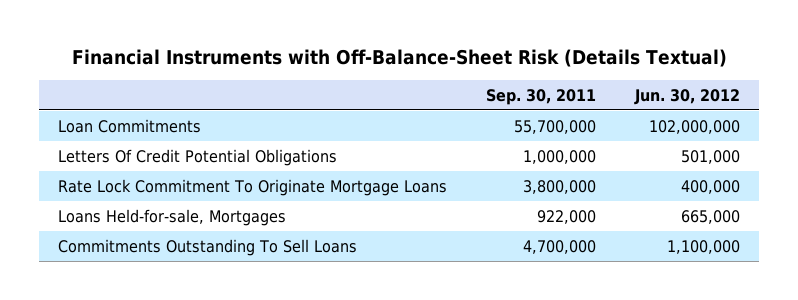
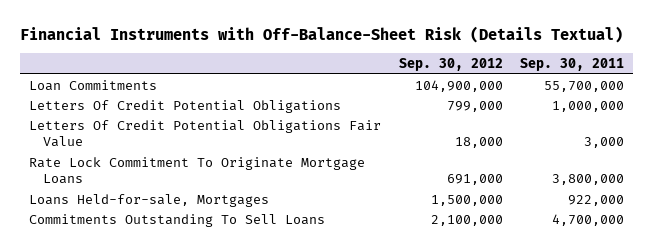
[633,88,740,105] Jun. 30, 2012 -> none
none -> [398,57,503,71] Sep. 30, 2012
none -> [29,119,382,148] Letters Of Credit Potential Obligations Fair Value

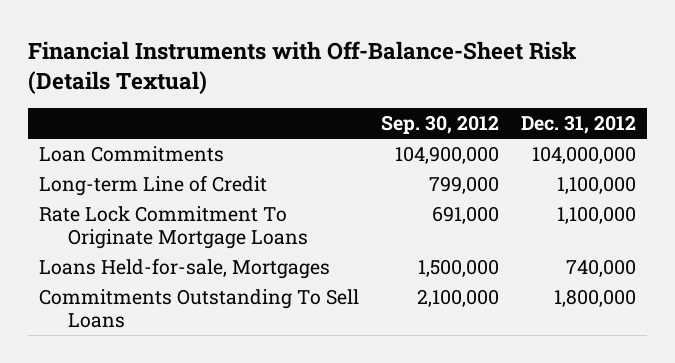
[520,57,625,71] Sep. 30, 2011 -> none
none -> [520,115,636,135] Dec. 31, 2012
[29,119,382,148] Letters Of Credit Potential Obligations Fair Value -> none
[29,99,342,113] Letters Of Credit Potential Obligations -> [39,174,268,196] Long-term Line of Credit

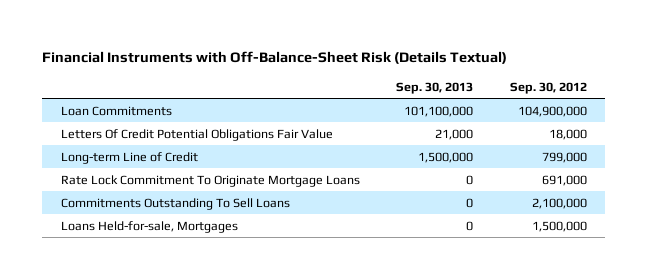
[520,115,636,135] Dec. 31, 2012 -> none
none -> [396,81,474,94] Sep. 30, 2013
none -> [60,128,333,141] Letters Of Credit Potential Obligations Fair Value
[39,257,331,279] Loans Held-for-sale, Mortgages -> [60,220,238,233] Loans Held-for-sale, Mortgages

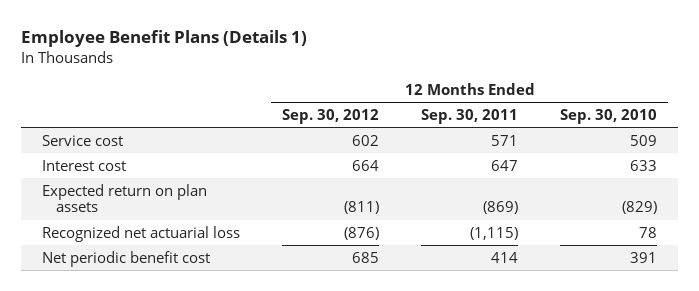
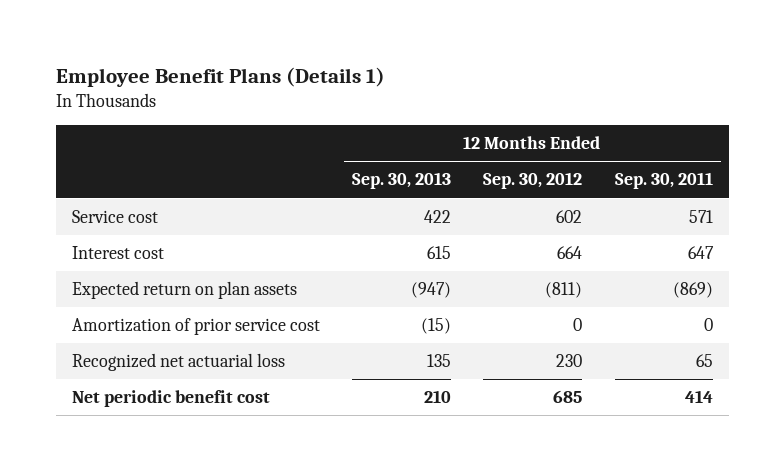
[560,108,658,124] Sep. 30, 2010 -> none
none -> [352,172,452,190] Sep. 30, 2013
none -> [71,318,320,336] Amortization of prior service cost
[343,226,379,240] (876) -> [556,354,583,368] 230
[470,226,519,240] (1,115) -> [695,354,713,368] 65

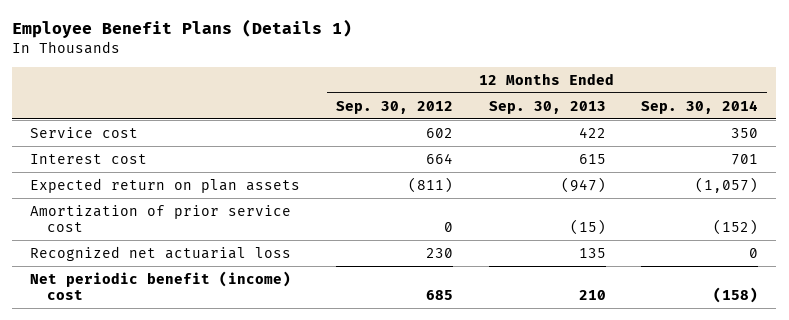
[614,172,713,190] Sep. 30, 2011 -> none
none -> [641,99,759,114] Sep. 30, 2014
[71,390,270,408] Net periodic benefit cost -> [30,270,292,301] Net periodic benefit (income) cost

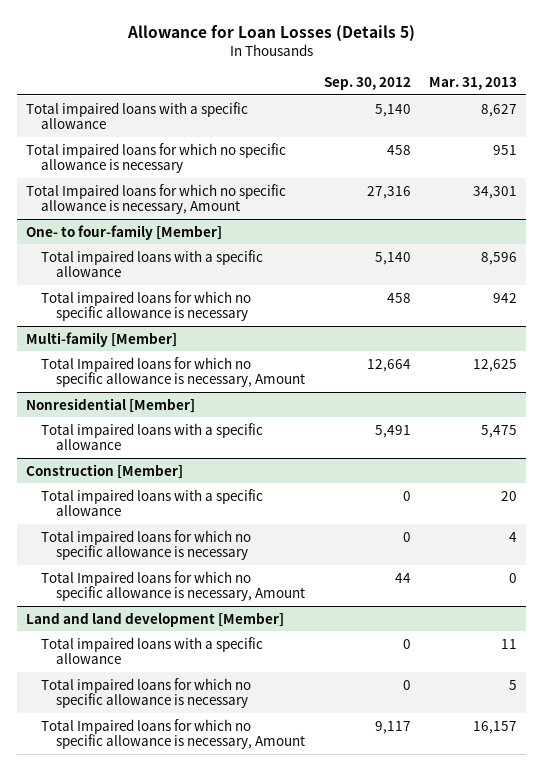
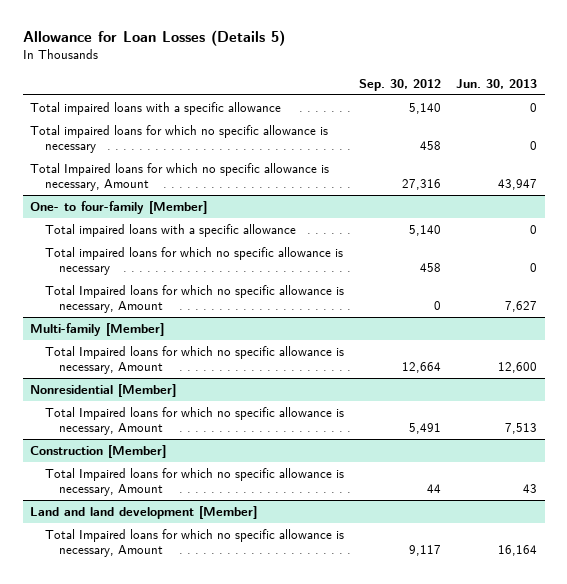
[428,76,517,90] Mar. 31, 2013 -> none
none -> [456,78,538,89] Jun. 30, 2013
none -> [44,284,344,313] Total Impaired loans for which no specific allowance is necessary, Amount
[41,422,264,451] Total impaired loans with a specific allowance -> [44,406,344,435] Total Impaired loans for which no specific allowance is necessary, Amount
[41,488,264,517] Total impaired loans with a specific allowance -> none
[41,529,252,561] Total impaired loans for which no specific allowance is necessary -> none
[41,636,264,665] Total impaired loans with a specific allowance -> none
[41,677,252,709] Total impaired loans for which no specific allowance is necessary -> none

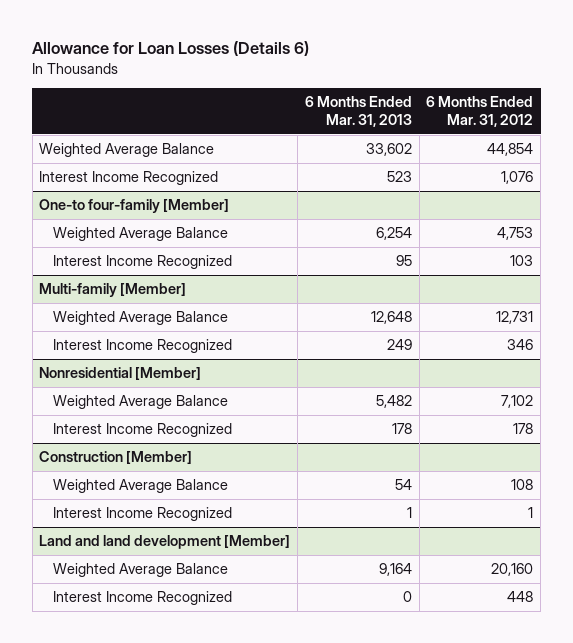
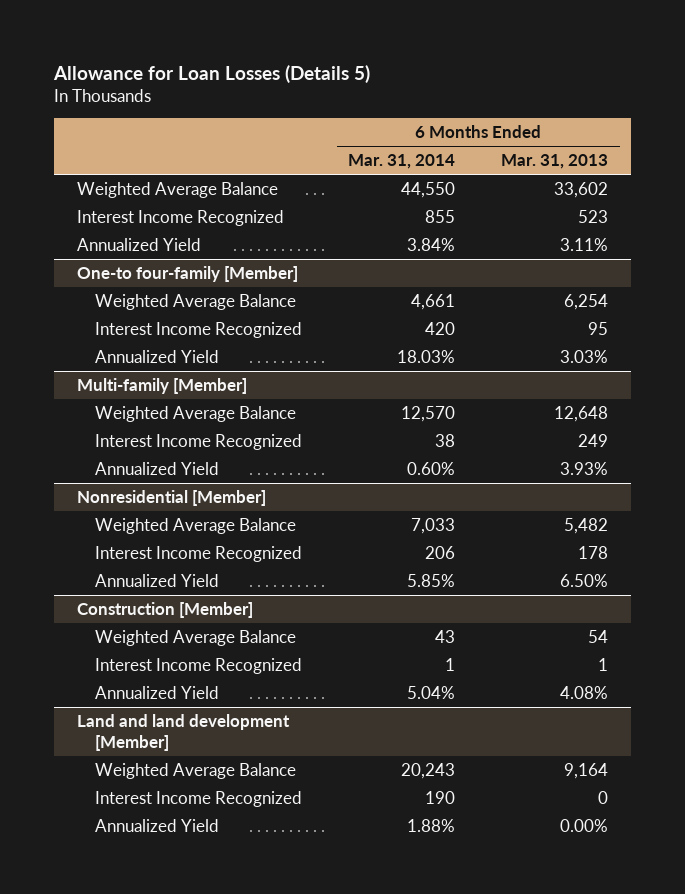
[32,41,310,57] Allowance for Loan Losses (Details 6) -> [52,64,370,83] Allowance for Loan Losses (Details 5)
[426,96,534,127] 6 Months Ended Mar. 31, 2012 -> none
none -> [348,154,456,170] Mar. 31, 2014
none -> [76,237,201,251] Annualized Yield
none -> [95,349,220,363] Annualized Yield
none -> [95,461,220,475] Annualized Yield
none -> [95,573,220,587] Annualized Yield
none -> [95,685,220,699] Annualized Yield
none -> [95,818,220,832] Annualized Yield

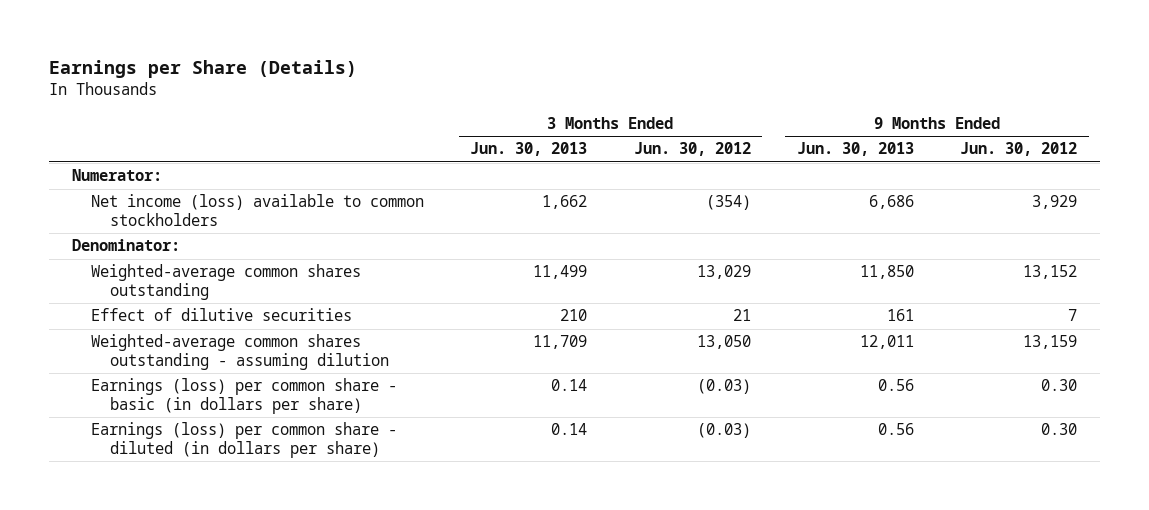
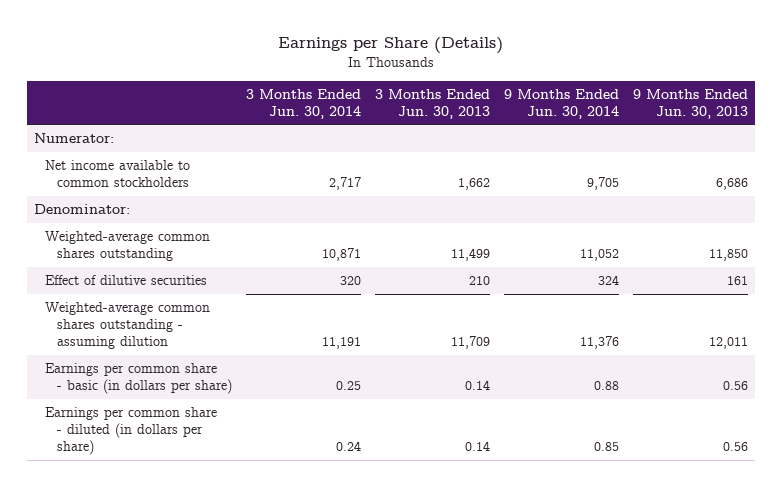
[633,142,751,157] Jun. 30, 2012 -> none
[960,142,1078,157] Jun. 30, 2012 -> none
none -> [245,88,361,119] 3 Months Ended Jun. 30, 2014
none -> [504,88,620,119] 9 Months Ended Jun. 30, 2014
[90,194,424,227] Net income (loss) available to common stockholders -> [45,160,191,188] Net income available to common stockholders
[90,378,397,415] Earnings (loss) per common share - basic (in dollars per share) -> [45,363,232,395] Earnings per common share - basic (in dollars per share)
[90,422,397,459] Earnings (loss) per common share - diluted (in dollars per share) -> [45,407,218,455] Earnings per common share - diluted (in dollars per share)

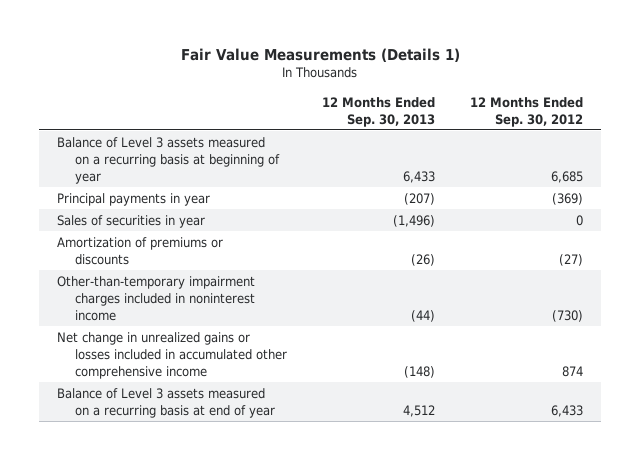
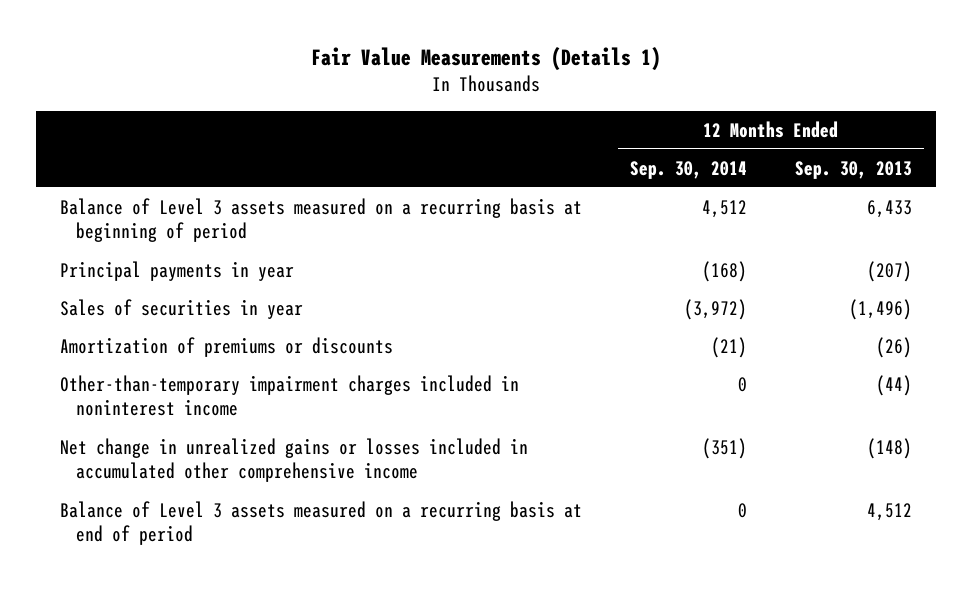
[470,96,584,127] 12 Months Ended Sep. 30, 2012 -> none
none -> [629,160,747,179] Sep. 30, 2014
[56,137,281,184] Balance of Level 3 assets measured on a recurring basis at beginning of year -> [59,197,582,243] Balance of Level 3 assets measured on a recurring basis at beginning of period
[56,388,276,418] Balance of Level 3 assets measured on a recurring basis at end of year -> [59,500,582,546] Balance of Level 3 assets measured on a recurring basis at end of period

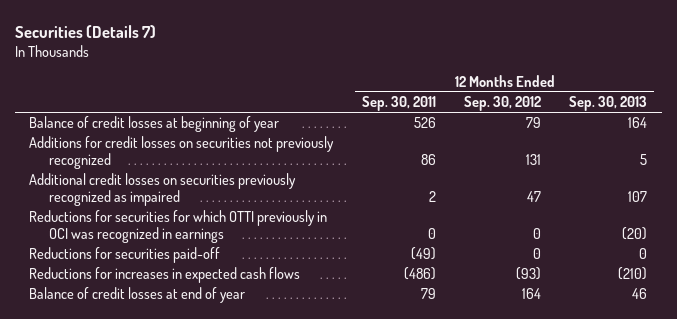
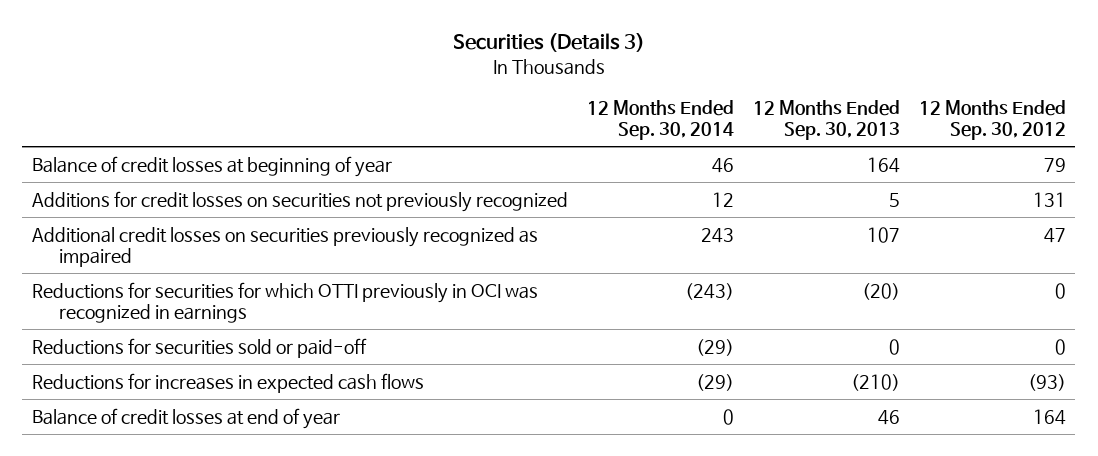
[15,24,157,38] Securities (Details 7) -> [452,33,645,53] Securities (Details 3)
[361,96,436,112] Sep. 30, 2011 -> none
none -> [586,100,734,141] 12 Months Ended Sep. 30, 2014
[29,247,221,264] Reductions for securities paid-off -> [31,337,367,358] Reductions for securities sold or paid-off

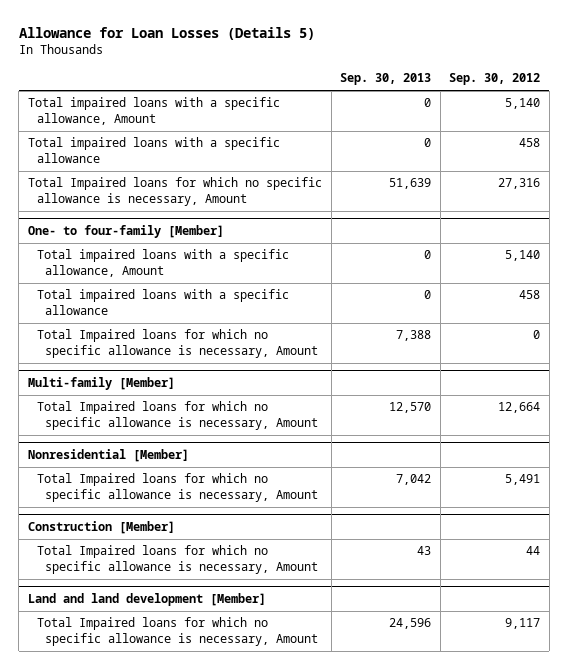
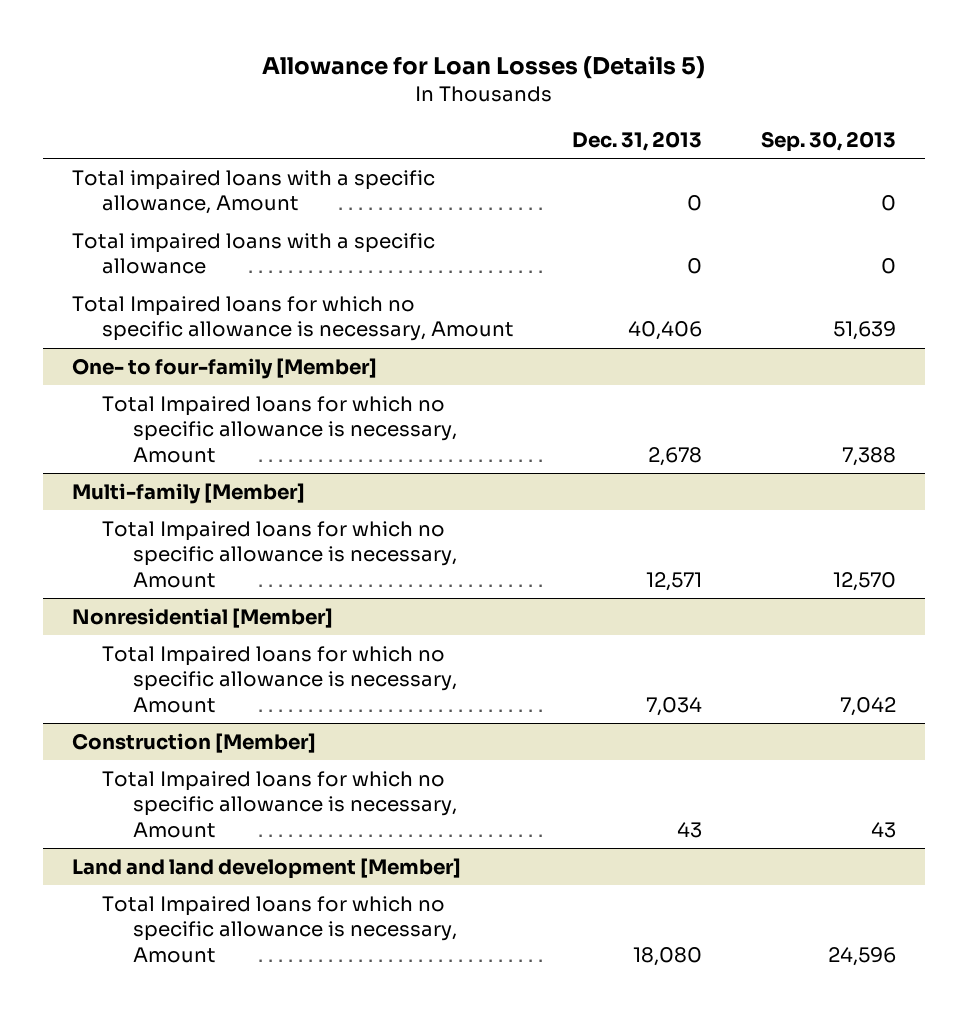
[449,73,541,86] Sep. 30, 2012 -> none
none -> [572,131,703,152] Dec. 31, 2013
[36,249,289,277] Total impaired loans with a specific allowance, Amount -> none
[36,289,289,315] Total impaired loans with a specific allowance -> none

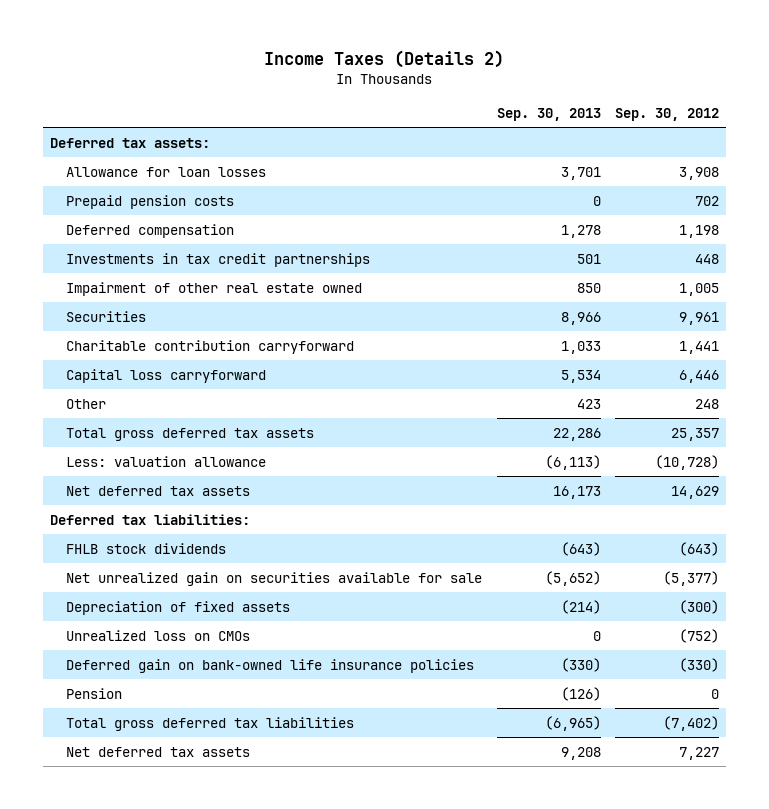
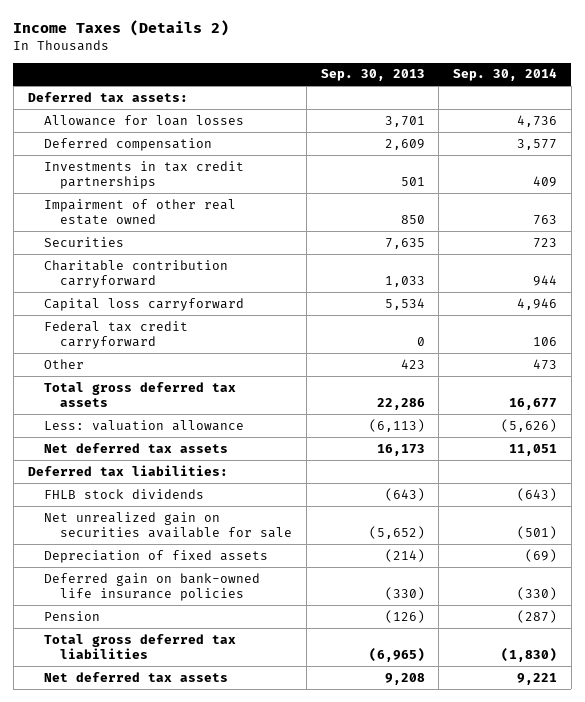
[614,107,719,121] Sep. 30, 2012 -> none
none -> [453,68,558,82] Sep. 30, 2014
[66,194,235,209] Prepaid pension costs -> none
[560,224,601,238] 1,278 -> [384,138,425,150] 2,609
[560,311,601,325] 8,966 -> [384,237,425,249] 7,635
none -> [43,320,188,350] Federal tax credit carryforward
[66,629,251,641] Unrealized loss on CMOs -> none

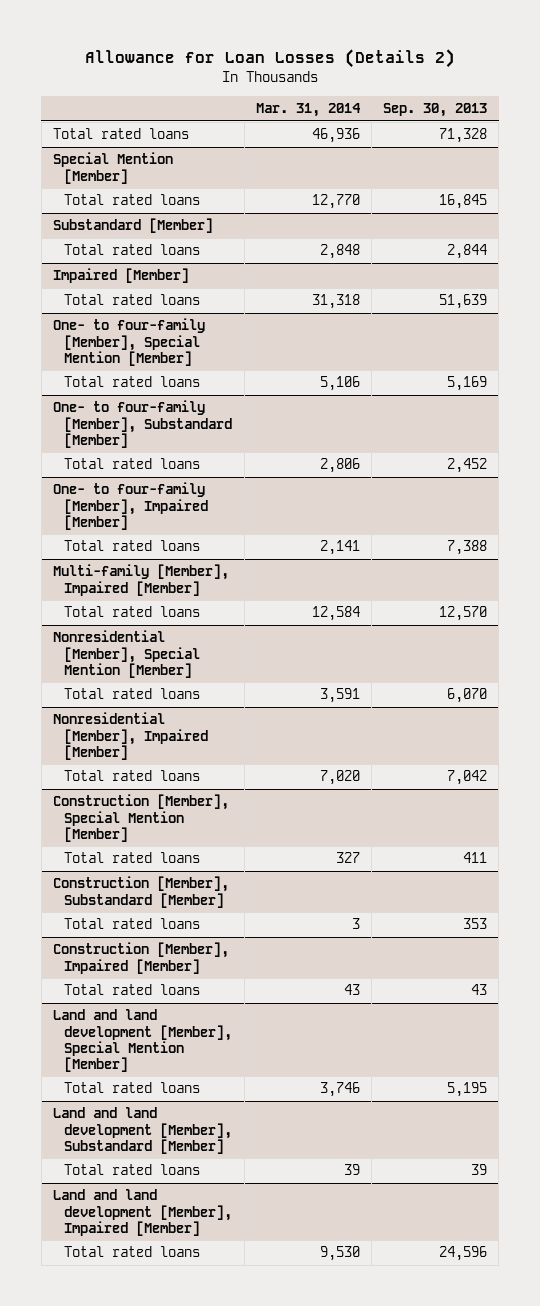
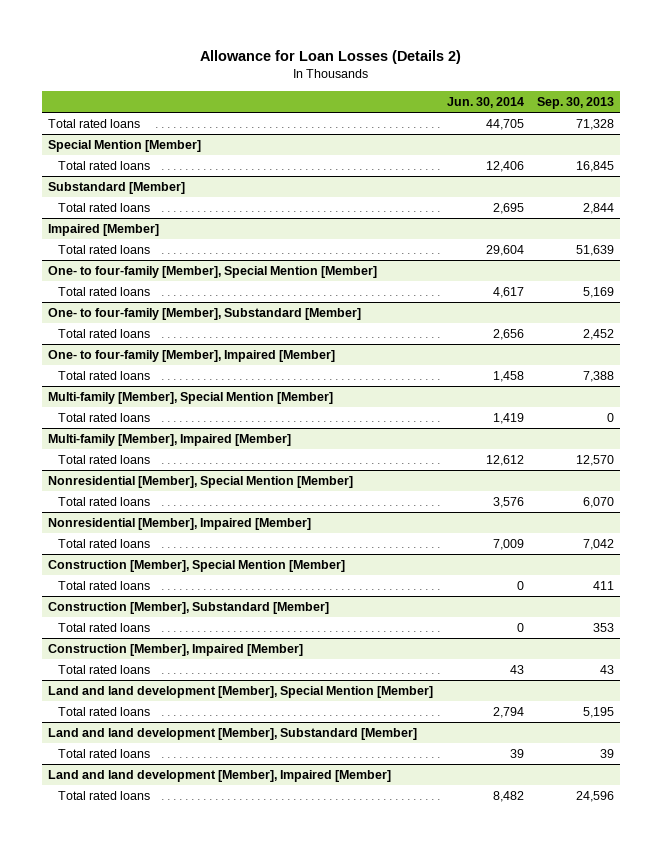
[255,103,361,118] Mar. 31, 2014 -> none
none -> [446,96,524,108] Jun. 30, 2014
none -> [48,391,334,404] Multi-family [Member], Special Mention [Member]
none -> [57,412,150,422] Total rated loans

